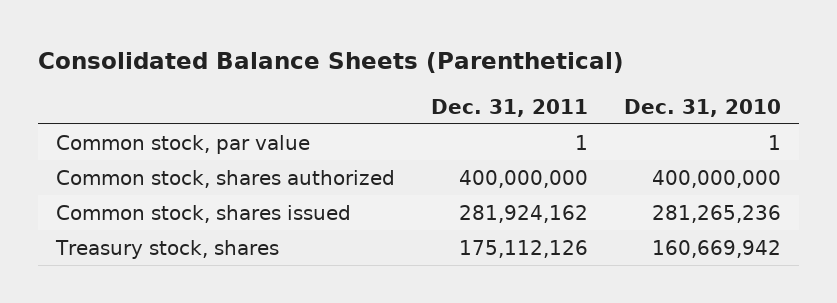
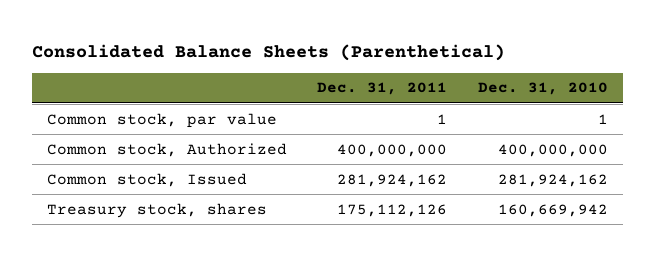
[55,169,395,188] Common stock, shares authorized -> [46,142,287,157] Common stock, Authorized
[55,204,351,223] Common stock, shares issued -> [46,172,247,187] Common stock, Issued
[651,204,781,223] 281,265,236 -> [497,173,608,187] 281,924,162

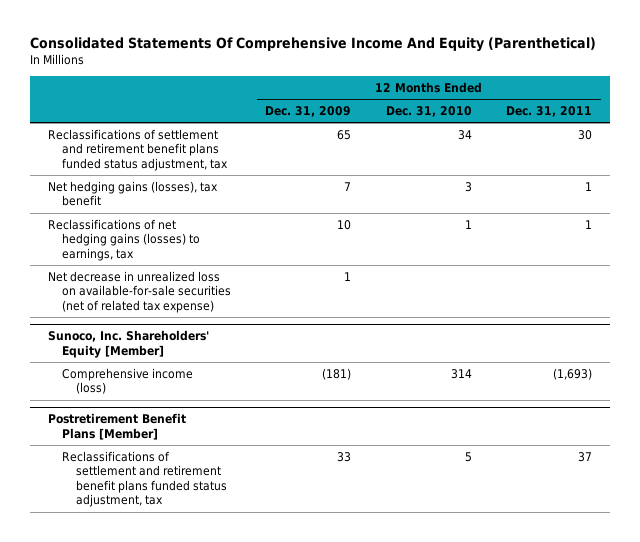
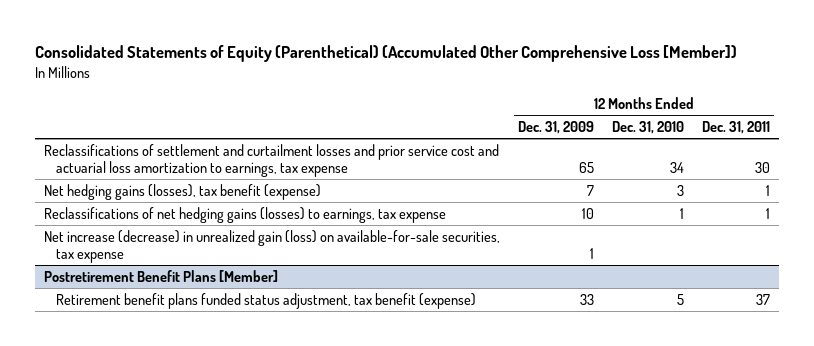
[30,37,597,53] Consolidated Statements Of Comprehensive Income And Equity (Parenthetical) -> [35,45,738,63] Consolidated Statements of Equity (Parenthetical) (Accumulated Other Comprehensive Loss [Member])
[47,330,209,358] Sunoco, Inc. Shareholders' Equity [Member] -> none
[61,367,193,395] Comprehensive income (loss) -> none
[47,128,228,171] Reclassifications of settlement and retirement benefit plans funded status adjustment, tax -> [44,143,500,177] Reclassifications of settlement and curtailment losses and prior service cost and actuarial loss amortization to earnings, tax expense
[47,180,218,207] Net hedging gains (losses), tax benefit -> [44,183,322,200] Net hedging gains (losses), tax benefit (expense)
[47,218,200,261] Reclassifications of net hedging gains (losses) to earnings, tax -> [44,206,447,223] Reclassifications of net hedging gains (losses) to earnings, tax expense
[47,270,231,313] Net decrease in unrealized loss on available-for-sale securities (net of related tax expense) -> [44,229,501,263] Net increase (decrease) in unrealized gain (loss) on available-for-sale securities, tax expense
[61,450,227,508] Reclassifications of settlement and retirement benefit plans funded status adjustment, tax -> [56,292,477,309] Retirement benefit plans funded status adjustment, tax benefit (expense)

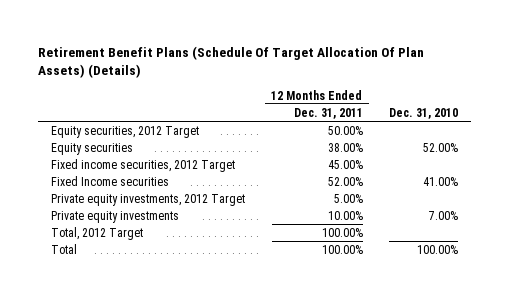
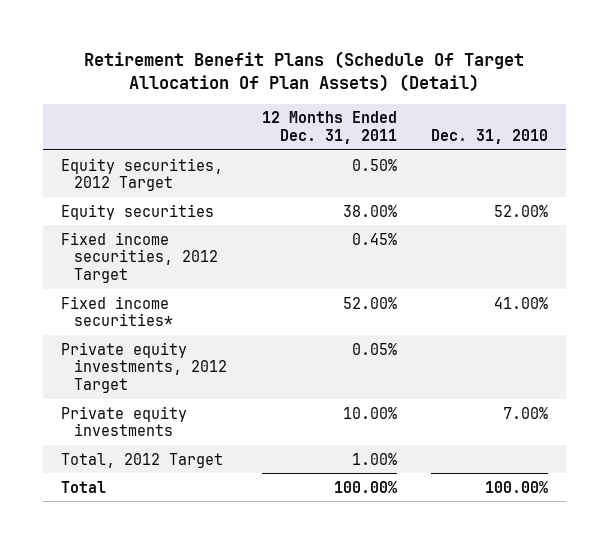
[38,45,425,79] Retirement Benefit Plans (Schedule Of Target Allocation Of Plan Assets) (Details) -> [84,51,525,93] Retirement Benefit Plans (Schedule Of Target Allocation Of Plan Assets) (Detail)
[327,125,363,135] 50.00% -> [351,158,397,171] 0.50%
[327,159,363,169] 45.00% -> [351,232,397,245] 0.45%
[51,175,170,186] Fixed Income securities -> [60,295,174,327] Fixed income securities*
[333,193,363,203] 5.00% -> [351,342,397,355] 0.05%
[321,227,363,237] 100.00% -> [351,452,397,465] 1.00%

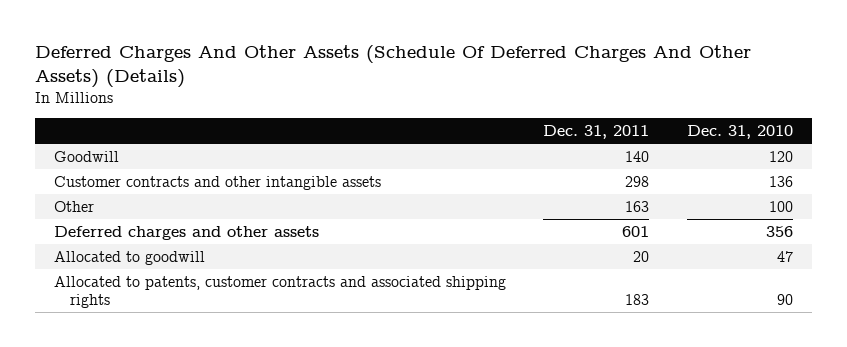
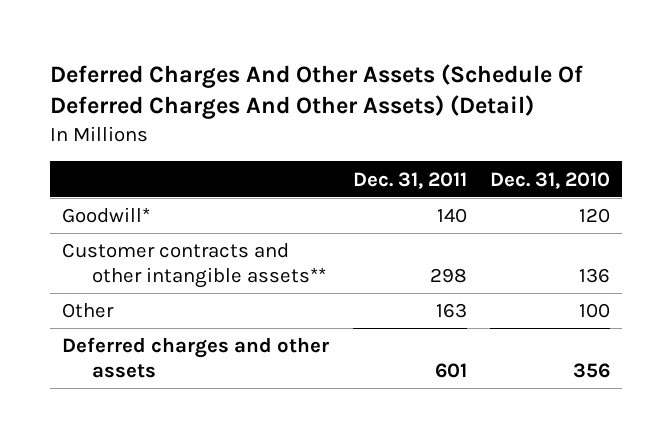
[34,45,751,89] Deferred Charges And Other Assets (Schedule Of Deferred Charges And Other Assets) (Details) -> [50,63,584,120] Deferred Charges And Other Assets (Schedule Of Deferred Charges And Other Assets) (Detail)
[53,150,119,162] Goodwill -> [61,207,150,224] Goodwill*
[53,175,381,190] Customer contracts and other intangible assets -> [61,243,327,289] Customer contracts and other intangible assets**
[53,250,205,265] Allocated to goodwill -> none
[53,275,506,309] Allocated to patents, customer contracts and associated shipping rights -> none

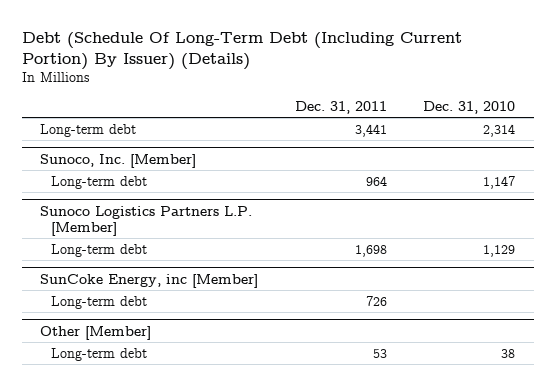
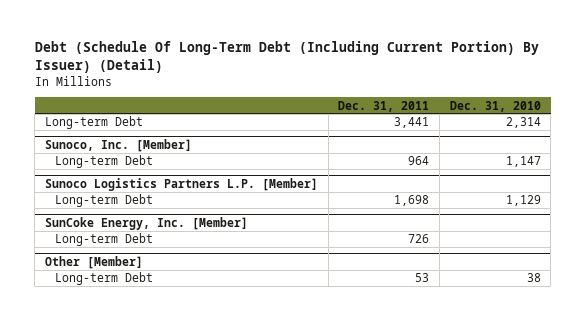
[21,31,462,70] Debt (Schedule Of Long-Term Debt (Including Current Portion) By Issuer) (Details) -> [34,41,539,74] Debt (Schedule Of Long-Term Debt (Including Current Portion) By Issuer) (Detail)
[40,123,137,137] Long-term debt -> [44,116,143,130] Long-term Debt
[50,175,147,189] Long-term debt -> [54,155,153,169] Long-term Debt
[50,243,147,257] Long-term debt -> [54,194,153,208] Long-term Debt
[40,273,259,288] SunCoke Energy, inc [Member] -> [44,216,248,230] SunCoke Energy, Inc. [Member]
[50,295,147,309] Long-term debt -> [54,233,153,247] Long-term Debt
[50,347,147,361] Long-term debt -> [54,272,153,286] Long-term Debt

